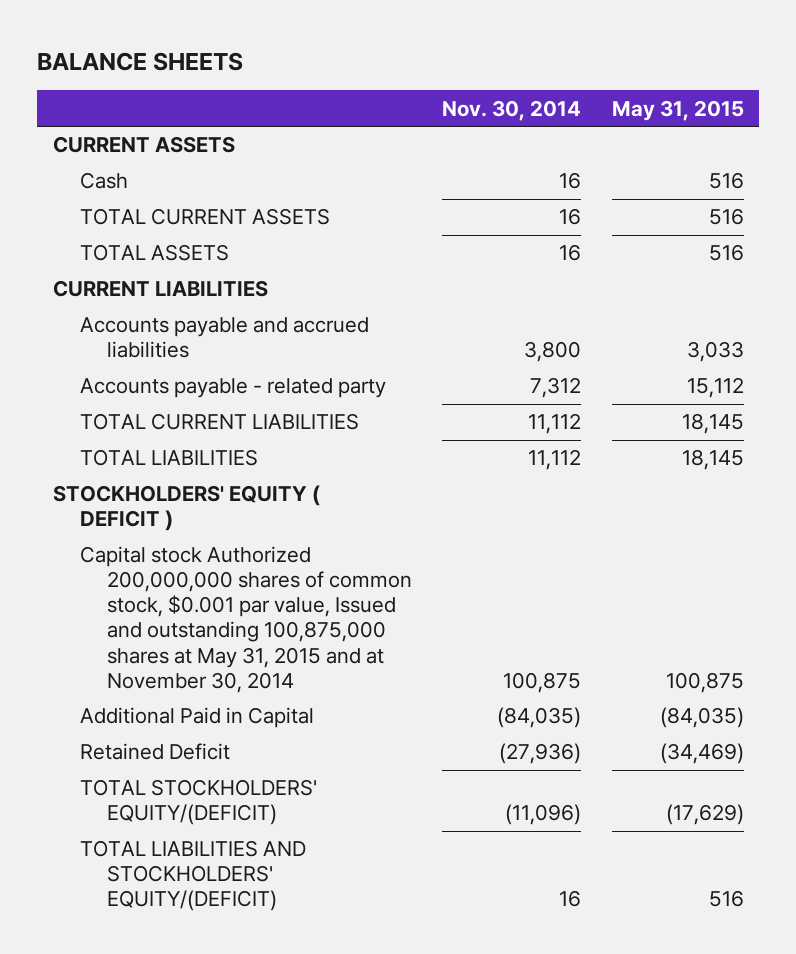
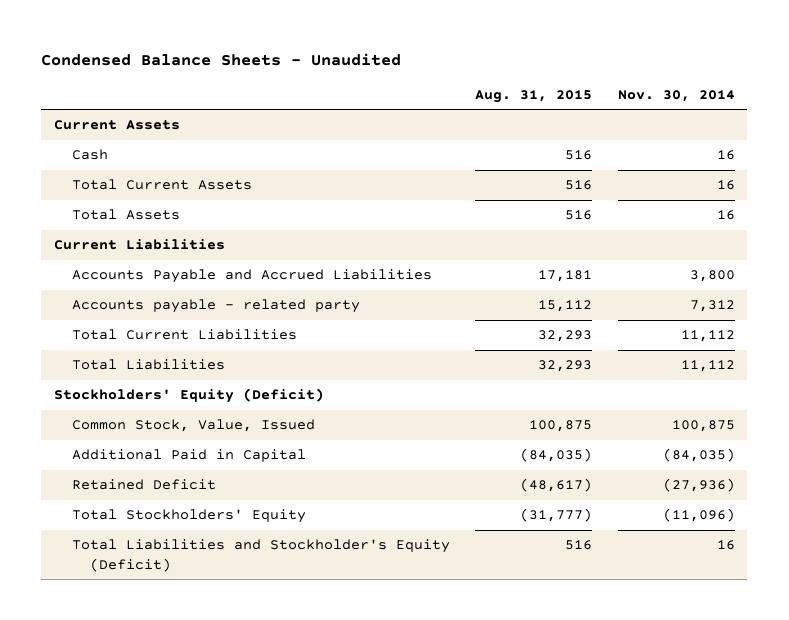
[37,51,244,71] BALANCE SHEETS -> [41,52,402,66] Condensed Balance Sheets - Unaudited
[611,99,744,121] May 31, 2015 -> none
none -> [475,89,593,103] Aug. 31, 2015
[52,136,235,154] CURRENT ASSETS -> [53,120,180,131] Current Assets
[79,208,330,226] TOTAL CURRENT ASSETS -> [72,179,253,191] Total Current Assets
[79,244,229,262] TOTAL ASSETS -> [72,209,181,221] Total Assets
[52,280,268,298] CURRENT LIABILITIES -> [53,239,225,251] Current Liabilities
[79,317,369,359] Accounts payable and accrued liabilities -> [72,269,433,284] Accounts Payable and Accrued Liabilities
[79,413,359,431] TOTAL CURRENT LIABILITIES -> [72,329,298,341] Total Current Liabilities
[79,449,258,467] TOTAL LIABILITIES -> [72,359,226,371] Total Liabilities
[52,485,320,532] STOCKHOLDERS' EQUITY ( DEFICIT ) -> [53,388,324,404] Stockholders' Equity (Deficit)
[79,546,412,693] Capital stock Authorized 200,000,000 shares of common stock, $0.001 par value, Issued and outstanding 100,875,000 shares at May 31, 2015 and at November 30, 2014 -> [72,419,316,433] Common Stock, Value, Issued
[79,779,317,826] TOTAL STOCKHOLDERS' EQUITY/(DEFICIT) -> [72,509,307,524] Total Stockholders' Equity
[79,840,306,912] TOTAL LIABILITIES AND STOCKHOLDERS' EQUITY/(DEFICIT) -> [72,539,451,572] Total Liabilities and Stockholder's Equity (Deficit)

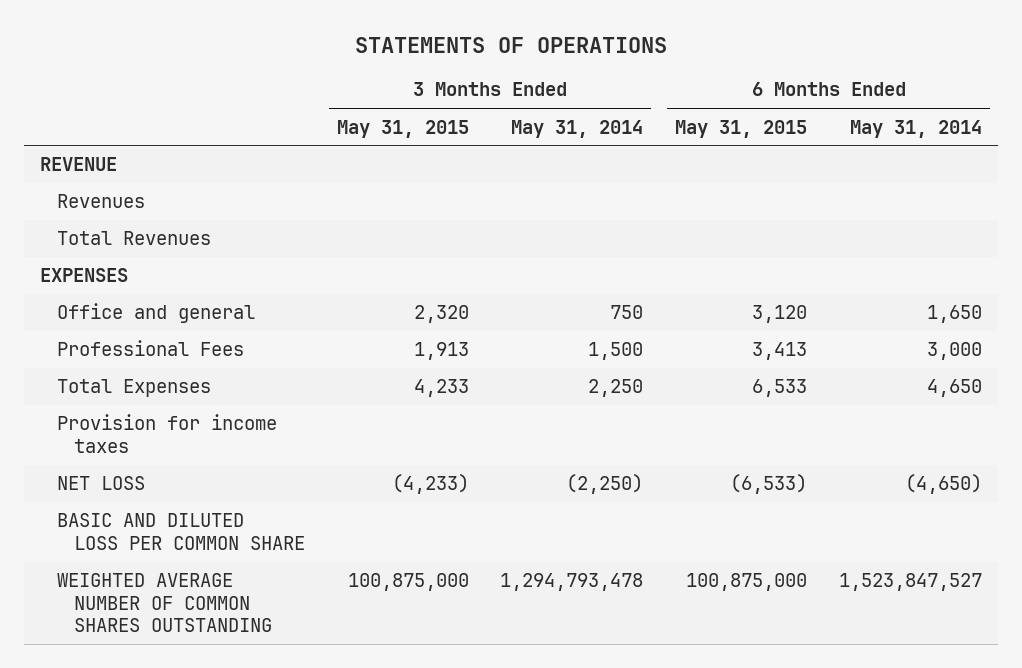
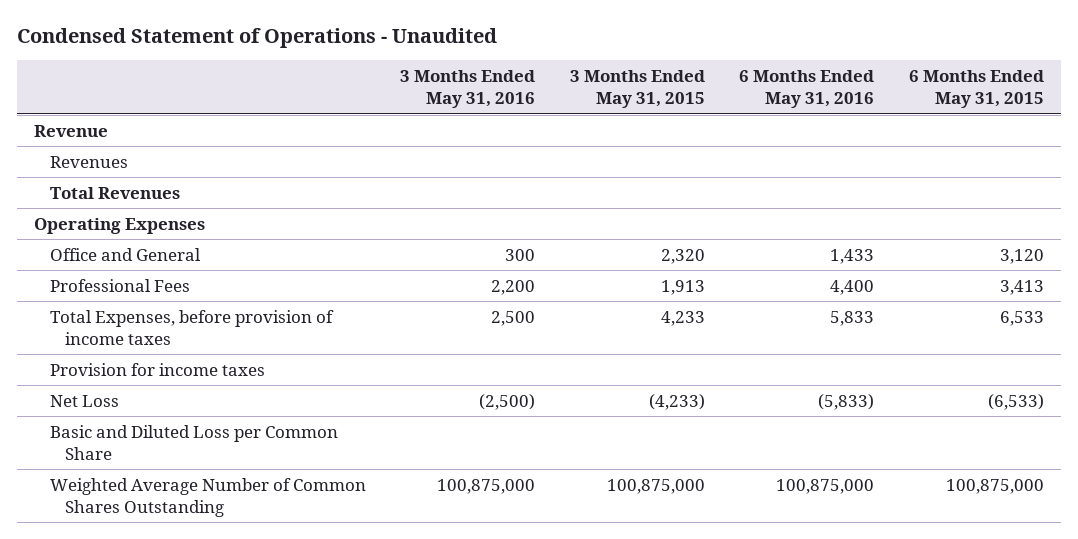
[354,36,667,53] STATEMENTS OF OPERATIONS -> [16,28,497,49] Condensed Statement of Operations - Unaudited
[511,119,644,138] May 31, 2014 -> none
[849,119,982,138] May 31, 2014 -> none
none -> [400,70,536,109] 3 Months Ended May 31, 2016
none -> [739,70,875,109] 6 Months Ended May 31, 2016
[39,157,117,172] REVENUE -> [33,124,108,137] Revenue
[39,268,128,283] EXPENSES -> [33,217,205,234] Operating Expenses
[56,303,255,324] Office and general -> [49,247,201,261] Office and General
[56,379,211,398] Total Expenses -> [49,309,334,345] Total Expenses, before provision of income taxes
[56,476,145,491] NET LOSS -> [49,394,119,407] Net Loss
[56,513,306,550] BASIC AND DILUTED LOSS PER COMMON SHARE -> [49,424,338,460] Basic and Diluted Loss per Common Share
[56,573,273,633] WEIGHTED AVERAGE NUMBER OF COMMON SHARES OUTSTANDING -> [49,477,366,517] Weighted Average Number of Common Shares Outstanding

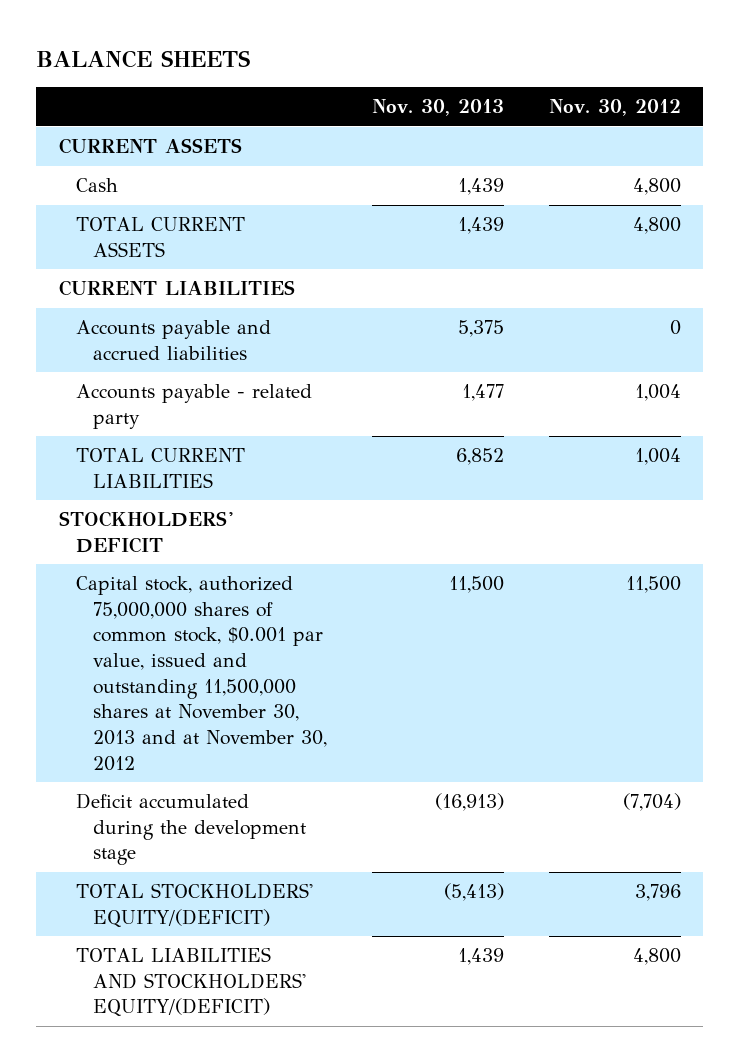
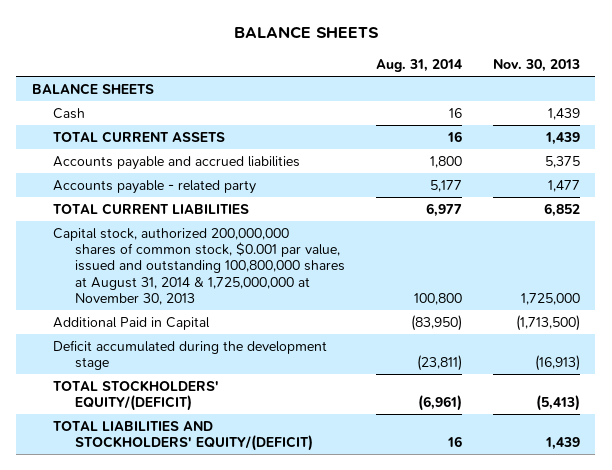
[548,98,681,116] Nov. 30, 2012 -> none
none -> [375,59,462,73] Aug. 31, 2014
[58,138,242,155] CURRENT ASSETS -> none
none -> [31,82,154,95] BALANCE SHEETS
[58,280,295,297] CURRENT LIABILITIES -> none
[58,511,233,553] STOCKHOLDERS' DEFICIT -> none
[75,576,327,771] Capital stock, authorized 75,000,000 shares of common stock, $0.001 par value, issued and outstanding 11,500,000 shares at November 30, 2013 and at November 30, 2012 -> [53,227,346,306] Capital stock, authorized 200,000,000 shares of common stock, $0.001 par value, issued and outstanding 100,800,000 shares at August 31, 2014 & 1,725,000,000 at November 30, 2013
[448,576,504,594] 11,500 -> [520,293,580,306] 1,725,000
none -> [53,316,211,330] Additional Paid in Capital

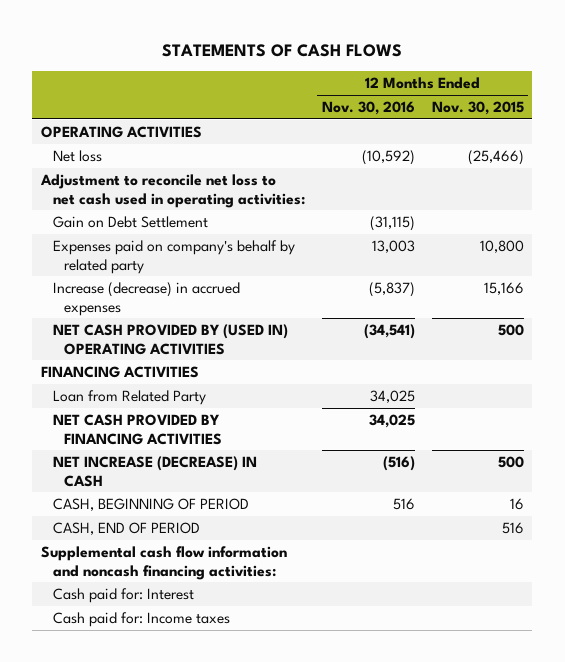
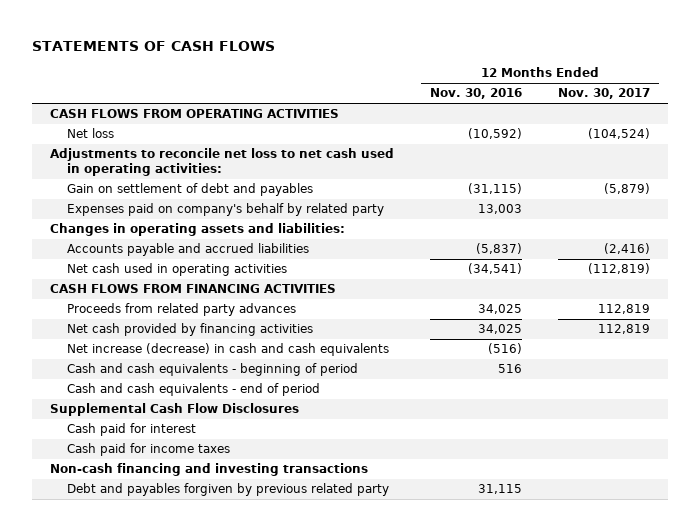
[431,100,524,115] Nov. 30, 2015 -> none
none -> [557,88,650,100] Nov. 30, 2017
[40,125,202,138] OPERATING ACTIVITIES -> [50,109,340,119] CASH FLOWS FROM OPERATING ACTIVITIES
[39,173,305,208] Adjustment to reconcile net loss to net cash used in operating activities: -> [50,148,395,177] Adjustments to reconcile net loss to net cash used in operating activities:
[52,215,208,228] Gain on Debt Settlement -> [67,183,314,197] Gain on settlement of debt and payables
none -> [50,223,346,237] Changes in operating assets and liabilities:
[52,281,240,316] Increase (decrease) in accrued expenses -> [67,243,310,257] Accounts payable and accrued liabilities
[52,323,288,355] NET CASH PROVIDED BY (USED IN) OPERATING ACTIVITIES -> [67,263,288,277] Net cash used in operating activities
[40,365,199,378] FINANCING ACTIVITIES -> [50,284,337,294] CASH FLOWS FROM FINANCING ACTIVITIES
[52,389,206,405] Loan from Related Party -> [67,303,297,317] Proceeds from related party advances
[52,413,223,445] NET CASH PROVIDED BY FINANCING ACTIVITIES -> [67,323,314,337] Net cash provided by financing activities
[52,455,257,487] NET INCREASE (DECREASE) IN CASH -> [67,343,390,357] Net increase (decrease) in cash and cash equivalents
[52,497,249,511] CASH, BEGINNING OF PERIOD -> [67,363,359,377] Cash and cash equivalents - beginning of period
[52,521,200,535] CASH, END OF PERIOD -> [67,383,321,397] Cash and cash equivalents - end of period
[40,545,287,580] Supplemental cash flow information and noncash financing activities: -> [50,403,300,417] Supplemental Cash Flow Disclosures
[52,587,194,603] Cash paid for: Interest -> [67,423,197,437] Cash paid for interest
[52,611,230,627] Cash paid for: Income taxes -> [67,443,231,457] Cash paid for income taxes
none -> [50,463,369,477] Non-cash financing and investing transactions
none -> [67,483,390,497] Debt and payables forgiven by previous related party

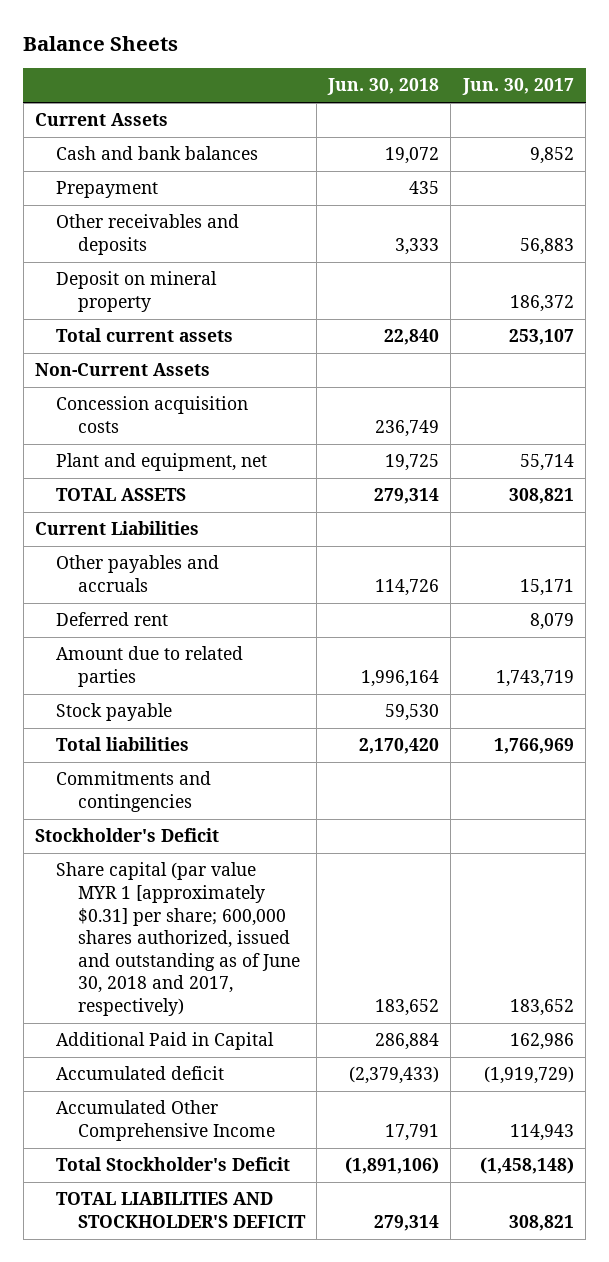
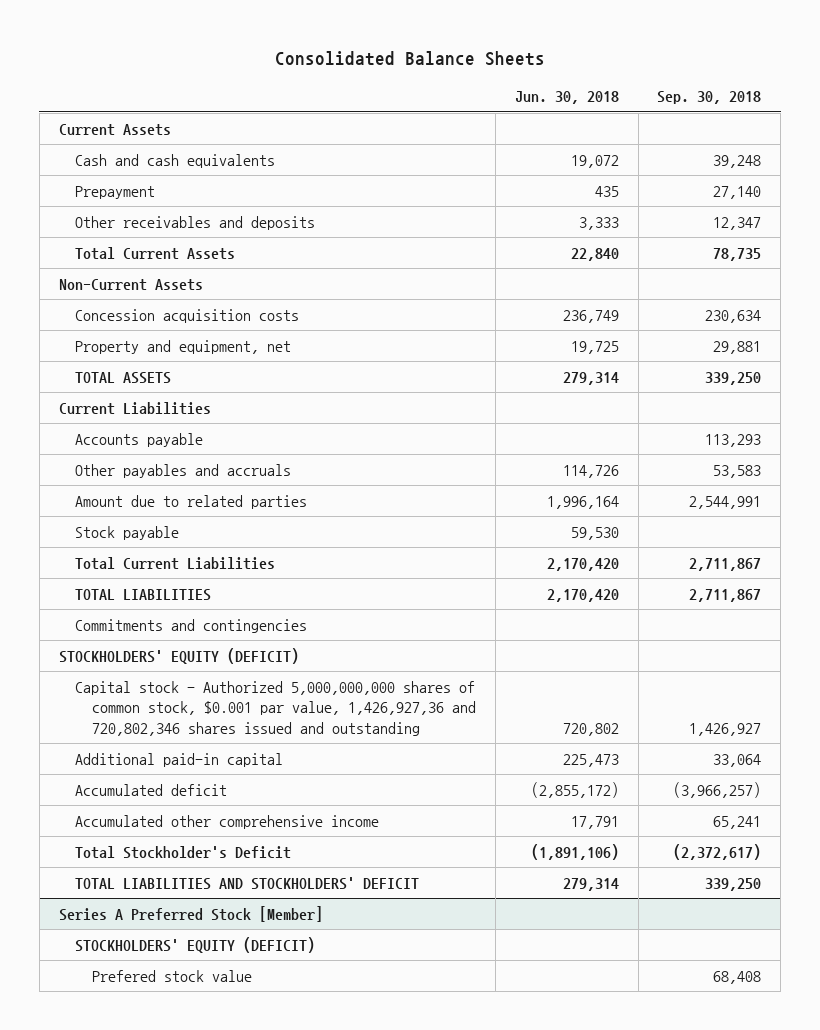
[23,35,179,51] Balance Sheets -> [275,51,546,67] Consolidated Balance Sheets
[461,78,574,96] Jun. 30, 2017 -> none
none -> [657,91,762,105] Sep. 30, 2018
[56,146,259,161] Cash and bank balances -> [75,153,276,168] Cash and cash equivalents
[56,271,218,312] Deposit on mineral property -> none
[56,328,234,343] Total current assets -> [75,246,236,260] Total Current Assets
[56,453,268,472] Plant and equipment, net -> [75,339,292,354] Property and equipment, net
none -> [75,432,204,447] Accounts payable
[56,612,169,627] Deferred rent -> none
none -> [75,556,276,570] Total Current Liabilities
[56,737,190,752] Total liabilities -> [75,588,212,601] TOTAL LIABILITIES
[35,828,220,843] Stockholder's Deficit -> [58,647,299,664] STOCKHOLDERS' EQUITY (DEFICIT)
[56,862,300,1017] Share capital (par value MYR 1 [approximately $0.31] per share; 600,000 shares authorized, issued and outstanding as of June 30, 2018 and 2017, respectively) -> [75,680,476,736] Capital stock - Authorized 5,000,000,000 shares of common stock, $0.001 par value, 1,426,927,36 and 720,802,346 shares issued and outstanding
[375,999,440,1017] 183,652 -> [562,722,619,736] 720,802
[56,1032,275,1051] Additional Paid in Capital -> [75,752,284,767] Additional paid-in capital
[375,1033,440,1051] 286,884 -> [562,753,619,767] 225,473
[349,1066,440,1085] (2,379,433) -> [530,781,619,798] (2,855,172)
[56,1100,275,1141] Accumulated Other Comprehensive Income -> [75,814,380,829] Accumulated other comprehensive income
[56,1192,306,1228] TOTAL LIABILITIES AND STOCKHOLDER'S DEFICIT -> [75,876,420,890] TOTAL LIABILITIES AND STOCKHOLDERS' DEFICIT
none -> [58,905,323,922] Series A Preferred Stock [Member]
none -> [75,936,316,953] STOCKHOLDERS' EQUITY (DEFICIT)
none -> [91,969,252,982] Prefered stock value

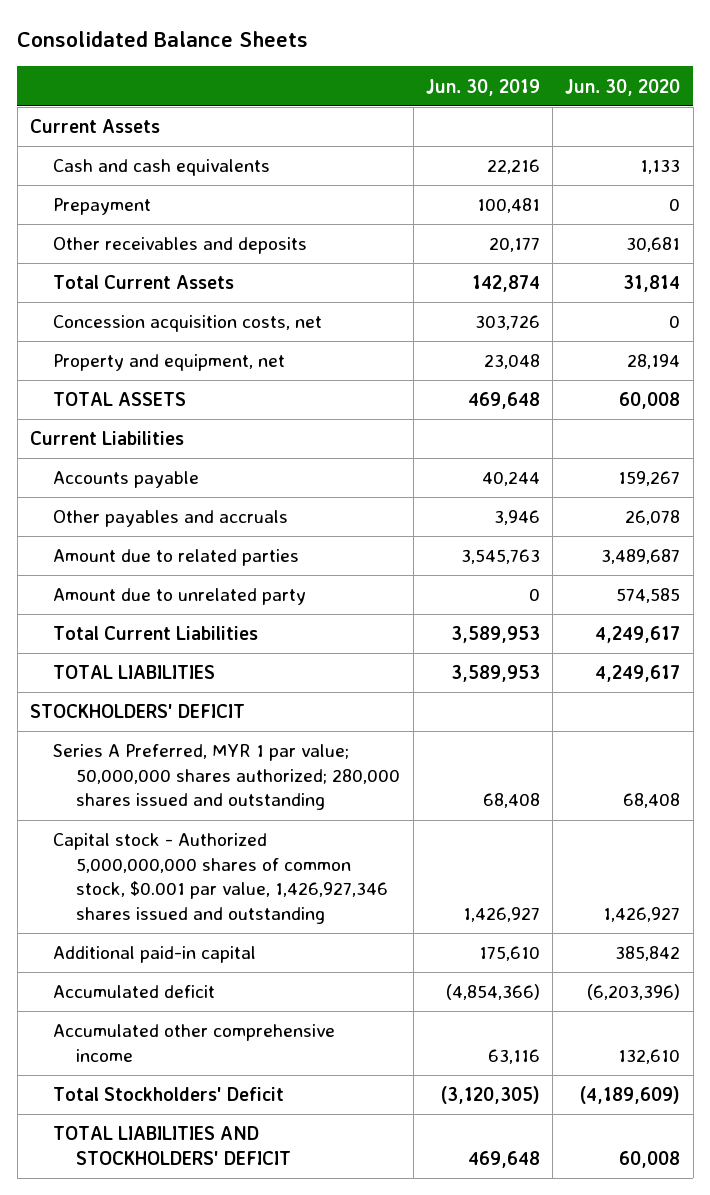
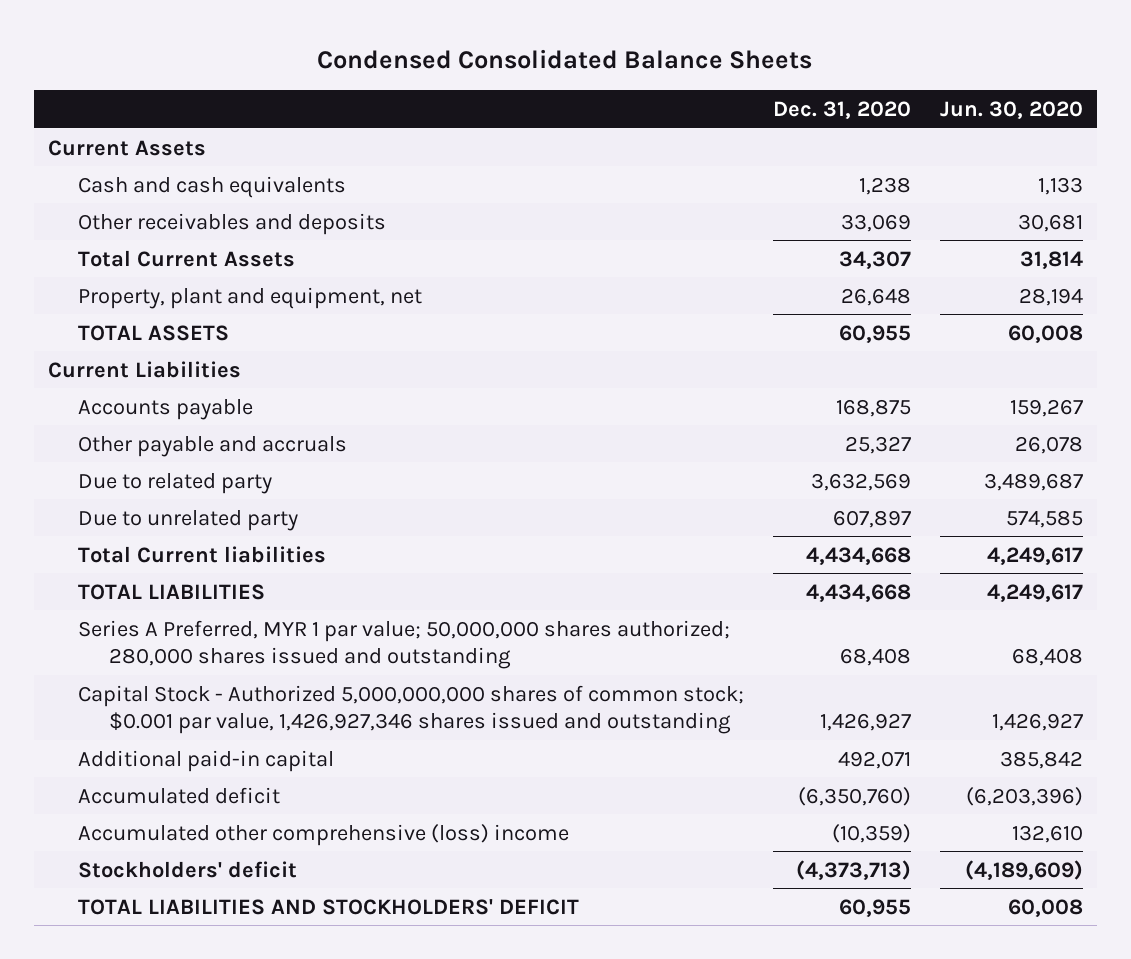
[17,31,309,48] Consolidated Balance Sheets -> [317,49,813,70] Condensed Consolidated Balance Sheets
[425,78,540,96] Jun. 30, 2019 -> none
none -> [773,100,912,119] Dec. 31, 2020
[53,198,152,216] Prepayment -> none
[53,315,323,333] Concession acquisition costs, net -> none
[53,354,286,372] Property and equipment, net -> [78,286,423,309] Property, plant and equipment, net
[53,510,289,528] Other payables and accruals -> [78,435,348,457] Other payable and accruals
[53,549,300,567] Amount due to related parties -> [78,472,273,494] Due to related party
[53,588,307,606] Amount due to unrelated party -> [78,509,299,531] Due to unrelated party
[53,626,259,641] Total Current Liabilities -> [78,545,327,563] Total Current liabilities
[30,704,246,719] STOCKHOLDERS' DEFICIT -> none
[53,833,389,925] Capital stock - Authorized 5,000,000,000 shares of common stock, $0.001 par value, 1,426,927,346 shares issued and outstanding -> [78,684,745,735] Capital Stock - Authorized 5,000,000,000 shares of common stock; $0.001 par value, 1,426,927,346 shares issued and outstanding
[53,1024,336,1062] Accumulated other comprehensive income -> [78,823,570,846] Accumulated other comprehensive (loss) income
[53,1087,285,1102] Total Stockholders' Deficit -> [78,860,298,878] Stockholders' deficit

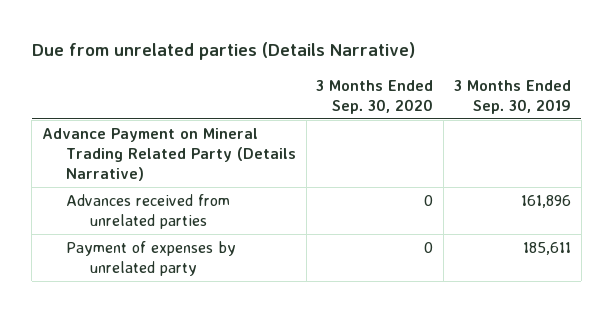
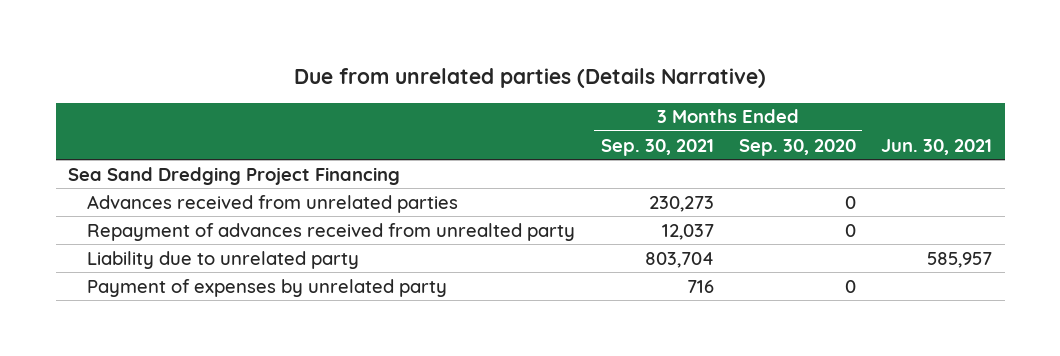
[453,79,571,114] 3 Months Ended Sep. 30, 2019 -> none
none -> [600,138,714,156] Sep. 30, 2021
none -> [881,138,993,155] Jun. 30, 2021
[41,127,296,181] Advance Payment on Mineral Trading Related Party (Details Narrative) -> [68,166,401,185] Sea Sand Dredging Project Financing
none -> [87,222,576,241] Repayment of advances received from unrealted party
none -> [87,250,360,269] Liability due to unrelated party

